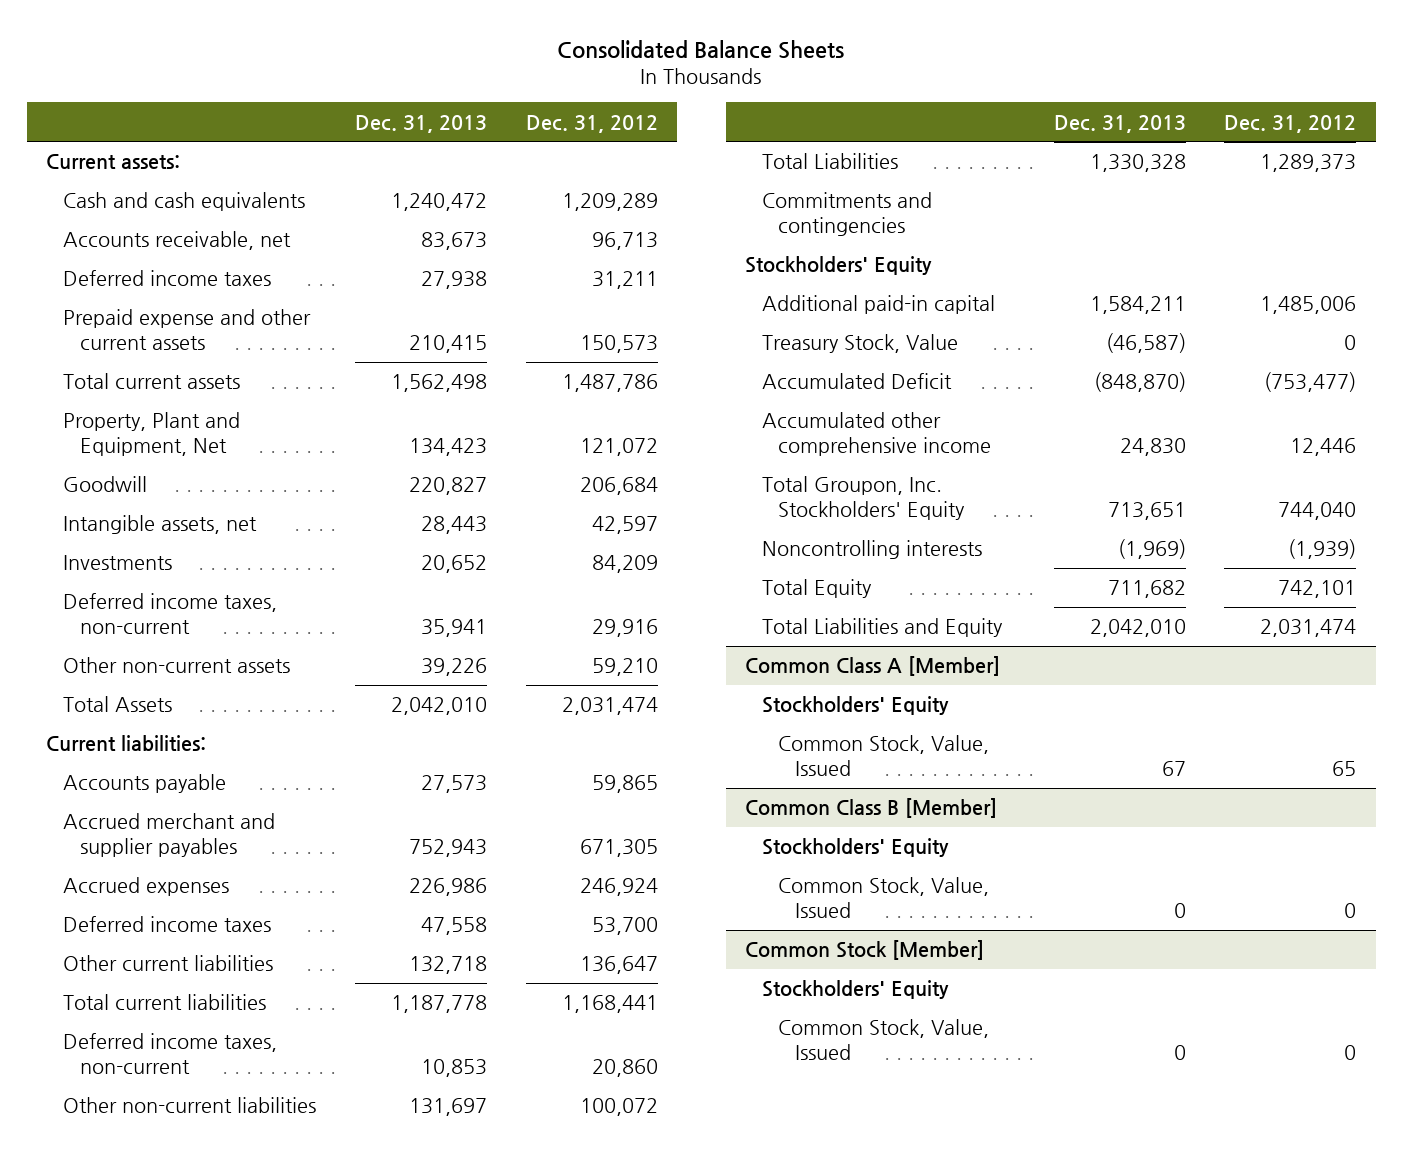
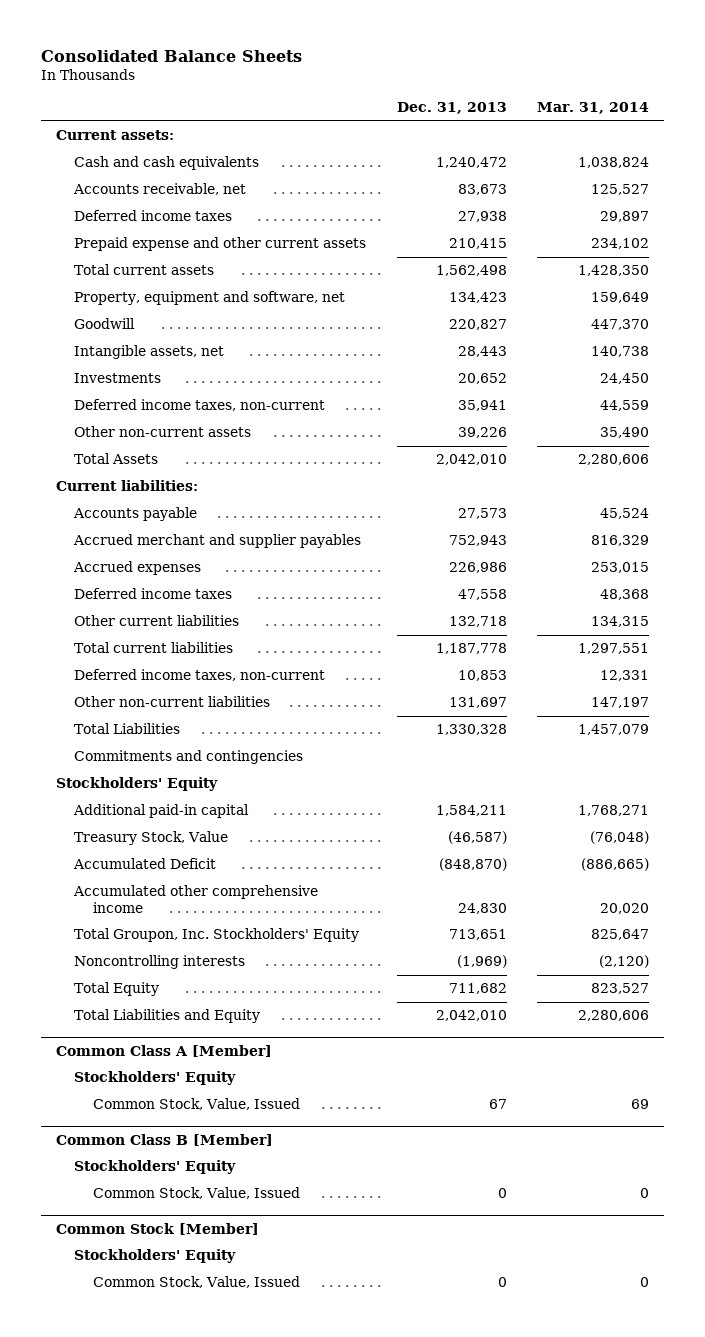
[525,114,658,133] Dec. 31, 2012 -> none
none -> [536,102,649,115] Mar. 31, 2014
[63,412,241,457] Property, Plant and Equipment, Net -> [74,291,346,306] Property, equipment and software, net

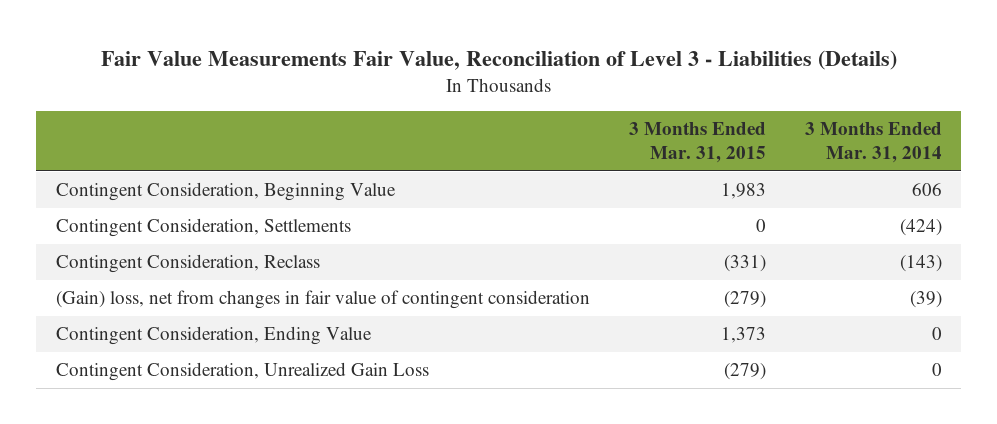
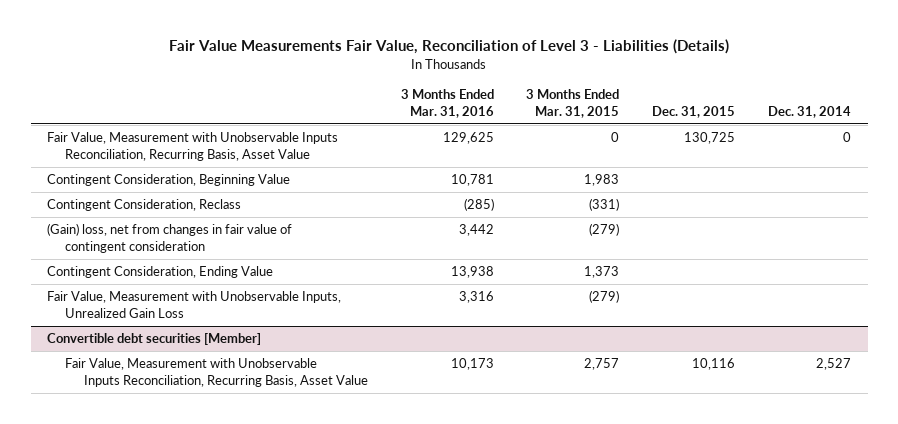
[804,122,942,163] 3 Months Ended Mar. 31, 2014 -> none
none -> [400,89,494,119] 3 Months Ended Mar. 31, 2016
none -> [652,106,736,119] Dec. 31, 2015
none -> [768,106,852,119] Dec. 31, 2014
none -> [47,132,339,162] Fair Value, Measurement with Unobservable Inputs Reconciliation, Recurring Basis, Asset Value
[55,218,351,238] Contingent Consideration, Settlements -> none
[55,362,429,382] Contingent Consideration, Unrealized Gain Loss -> [47,291,342,319] Fair Value, Measurement with Unobservable Inputs, Unrealized Gain Loss
none -> [47,333,262,346] Convertible debt securities [Member]
none -> [65,358,368,388] Fair Value, Measurement with Unobservable Inputs Reconciliation, Recurring Basis, Asset Value

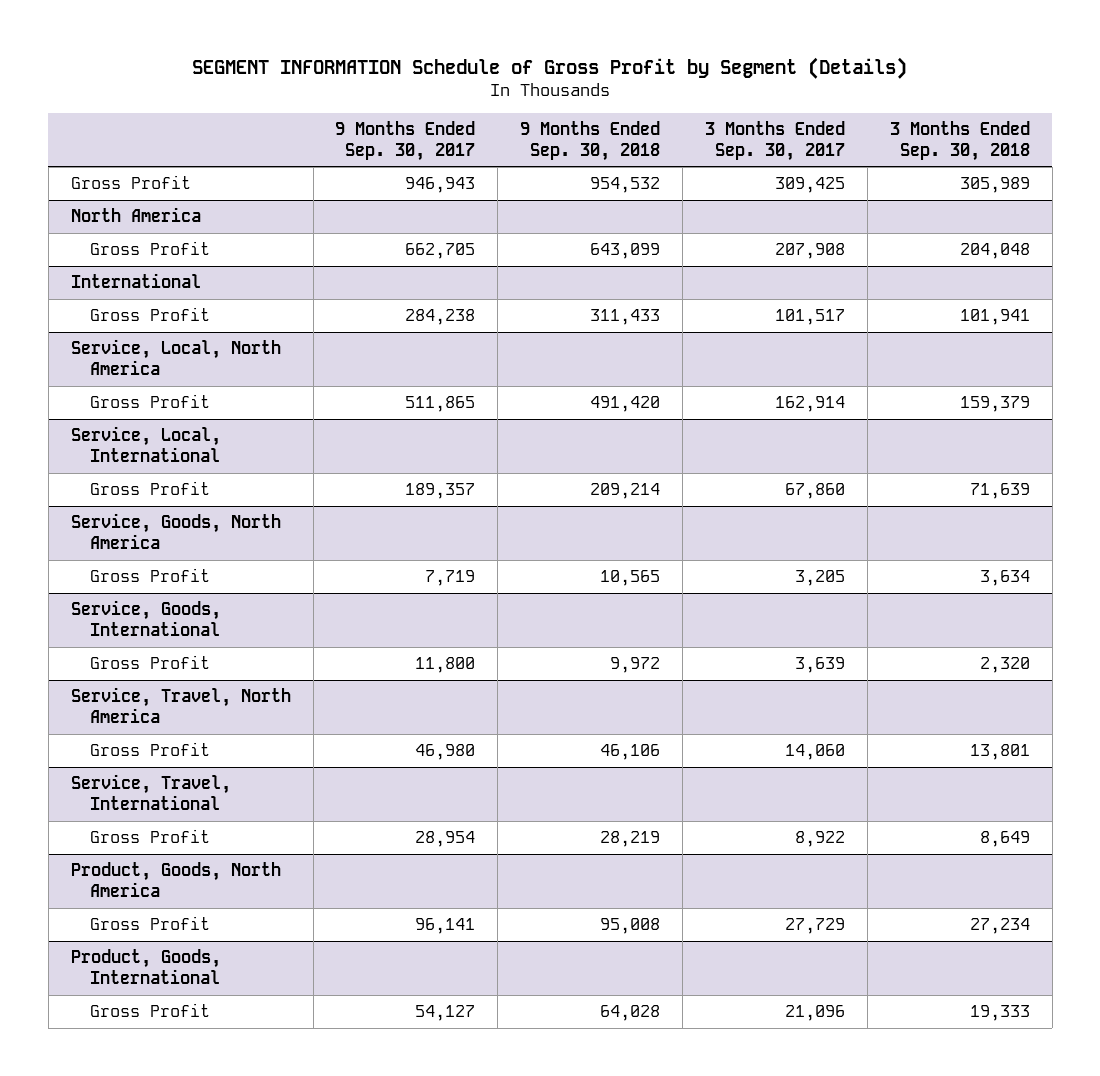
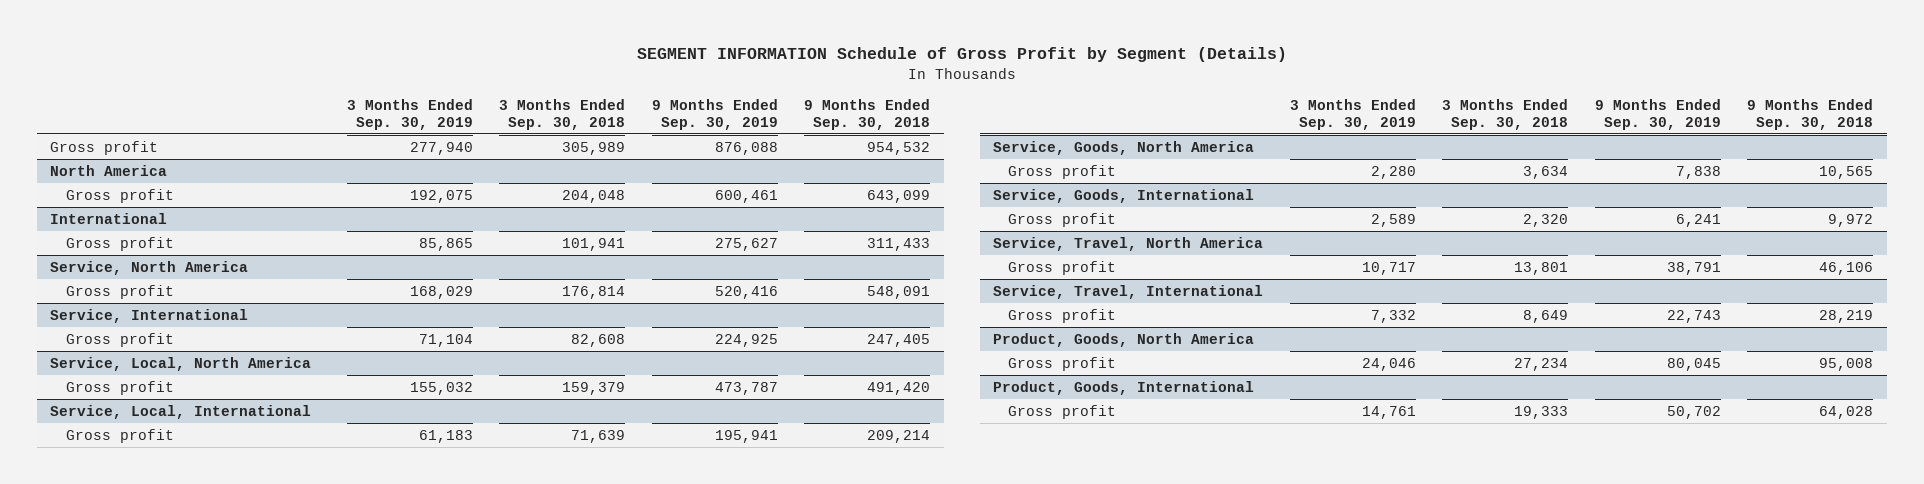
[335,121,476,161] 9 Months Ended Sep. 30, 2017 -> none
[705,121,846,161] 3 Months Ended Sep. 30, 2017 -> none
none -> [346,98,473,130] 3 Months Ended Sep. 30, 2019
none -> [651,98,778,130] 9 Months Ended Sep. 30, 2019
[70,175,191,190] Gross Profit -> [50,140,159,155] Gross profit
[89,241,210,256] Gross Profit -> [65,188,174,203] Gross profit
[89,307,210,322] Gross Profit -> [65,236,174,251] Gross profit
none -> [50,260,249,275] Service, North America
none -> [65,284,174,299] Gross profit
none -> [50,308,249,323] Service, International
none -> [65,332,174,347] Gross profit
[89,394,210,409] Gross Profit -> [65,380,174,395] Gross profit
[89,481,210,496] Gross Profit -> [65,428,174,443] Gross profit
[89,568,210,583] Gross Profit -> [1008,164,1117,179] Gross profit
[89,655,210,670] Gross Profit -> [1008,212,1117,227] Gross profit
[89,742,210,757] Gross Profit -> [1008,260,1117,275] Gross profit
[89,829,210,844] Gross Profit -> [1008,308,1117,323] Gross profit
[89,916,210,931] Gross Profit -> [1008,356,1117,371] Gross profit
[89,1003,210,1018] Gross Profit -> [1008,404,1117,419] Gross profit

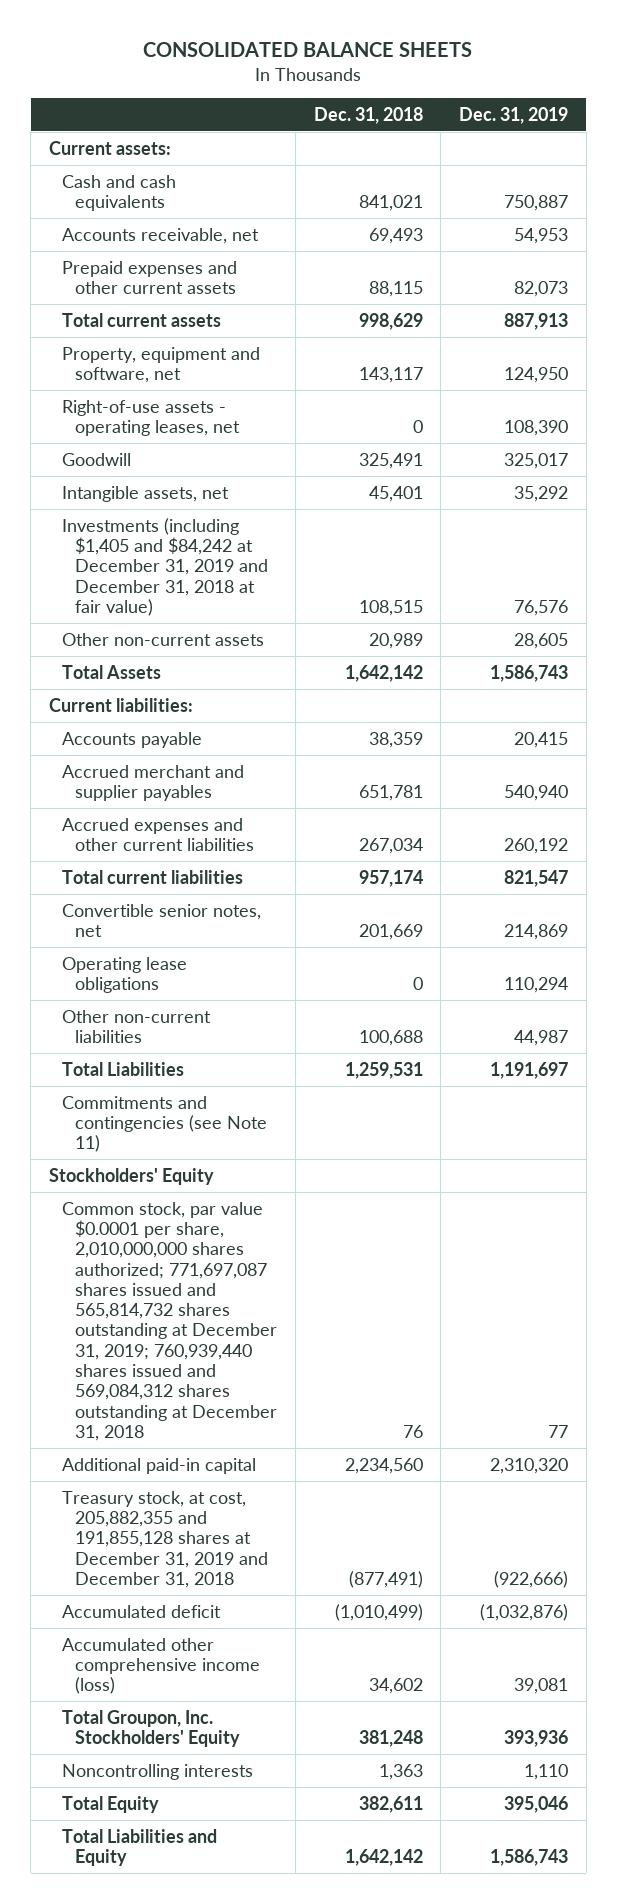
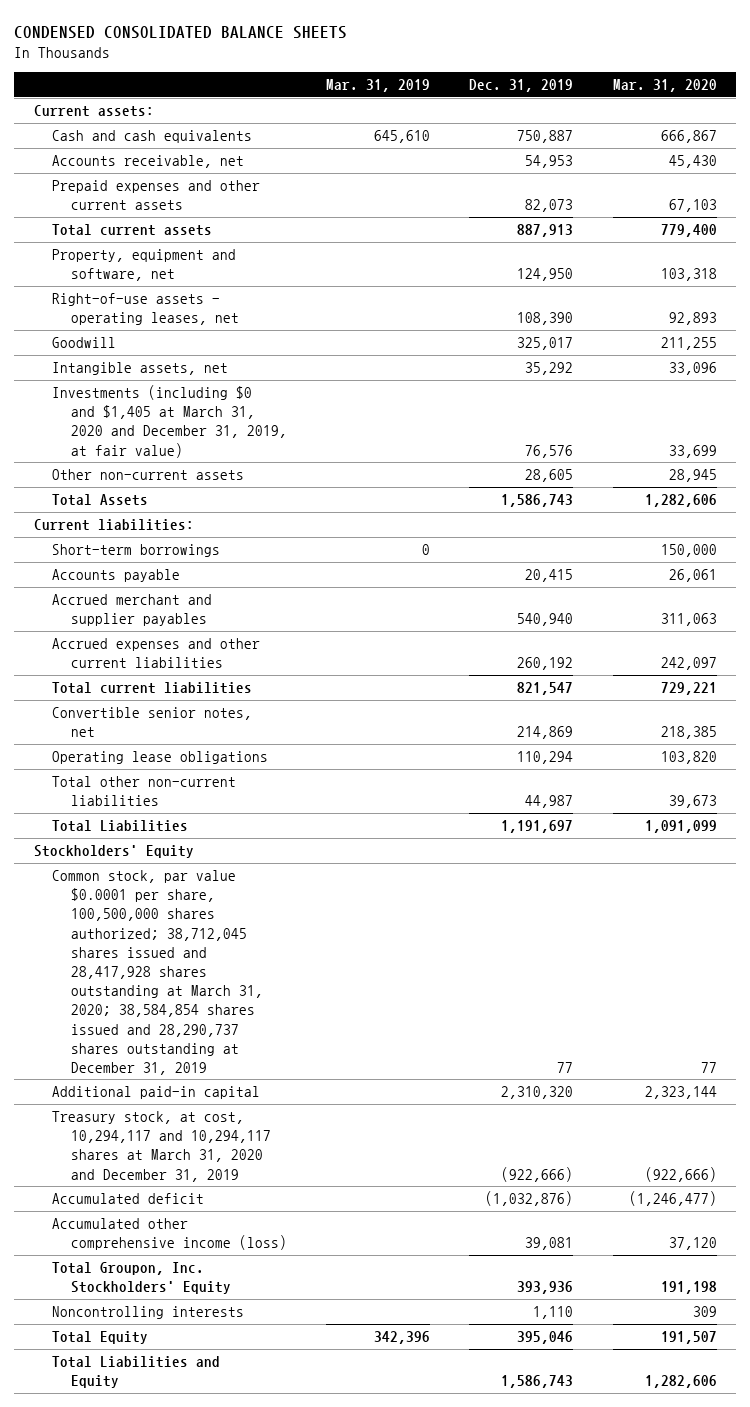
[143,42,473,58] CONSOLIDATED BALANCE SHEETS -> [13,26,347,40] CONDENSED CONSOLIDATED BALANCE SHEETS
[313,106,423,124] Dec. 31, 2018 -> none
none -> [326,79,431,93] Mar. 31, 2019
none -> [612,79,717,93] Mar. 31, 2020
[61,517,268,616] Investments (including $1,405 and $84,242 at December 31, 2019 and December 31, 2018 at fair value) -> [52,385,287,458] Investments (including $0 and $1,405 at March 31, 2020 and December 31, 2019, at fair value)
none -> [52,544,221,558] Short-term borrowings
[61,1009,211,1043] Other non-current liabilities -> [52,776,237,807] Total other non-current liabilities
[61,1095,267,1153] Commitments and contingencies (see Note 11) -> none
[61,1201,277,1442] Common stock, par value $0.0001 per share, 2,010,000,000 shares authorized; 771,697,087 shares issued and 565,814,732 shares outstanding at December 31, 2019; 760,939,440 shares issued and 569,084,312 shares outstanding at December 31, 2018 -> [52,870,263,1075] Common stock, par value $0.0001 per share, 100,500,000 shares authorized; 38,712,045 shares issued and 28,417,928 shares outstanding at March 31, 2020; 38,584,854 shares issued and 28,290,737 shares outstanding at December 31, 2019
[61,1490,268,1588] Treasury stock, at cost, 205,882,355 and 191,855,128 shares at December 31, 2019 and December 31, 2018 -> [52,1111,271,1182] Treasury stock, at cost, 10,294,117 and 10,294,117 shares at March 31, 2020 and December 31, 2019

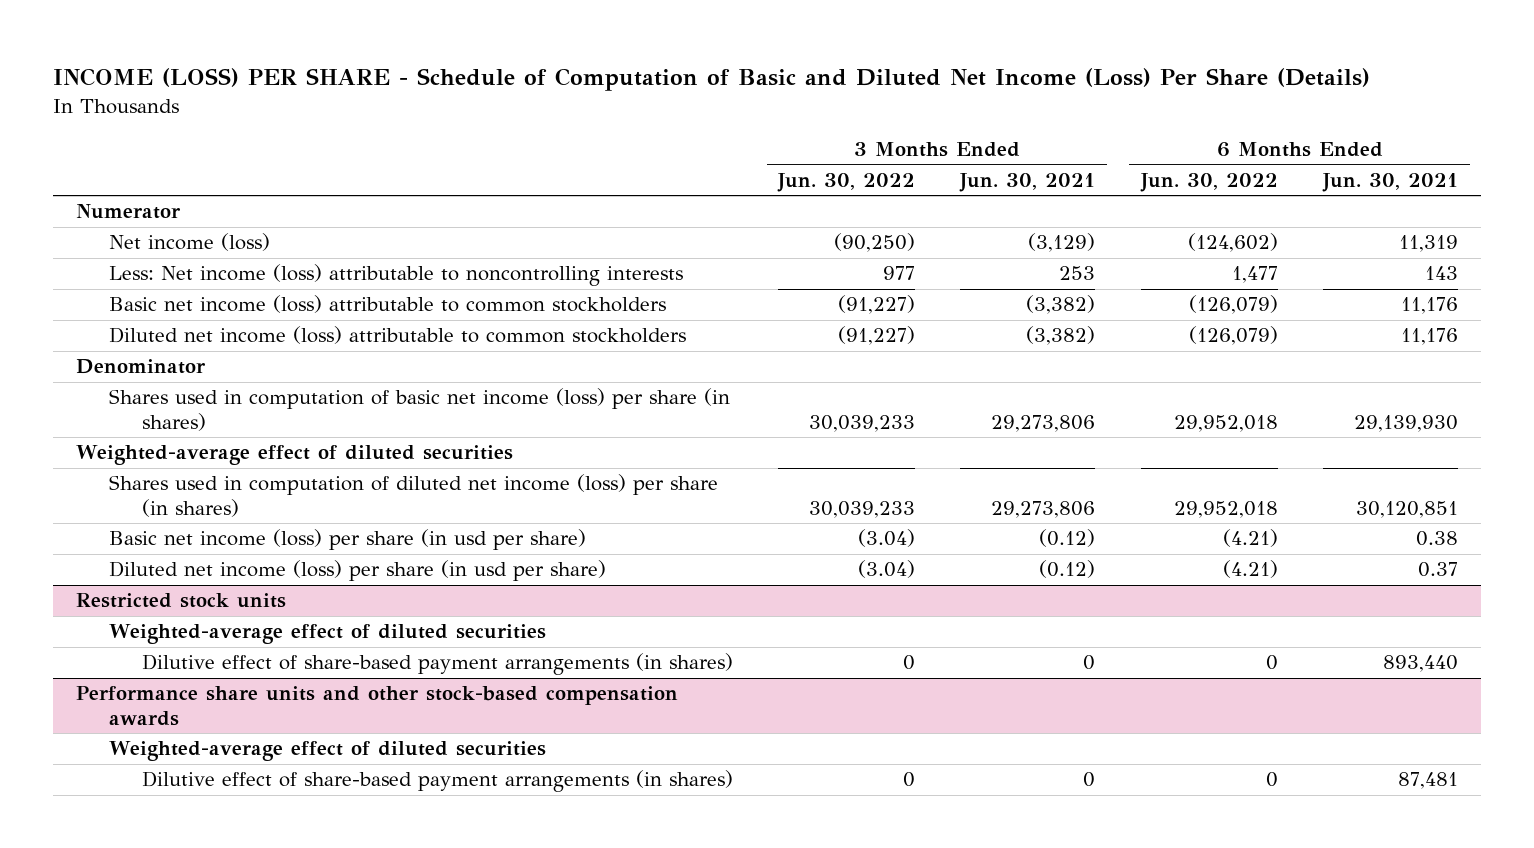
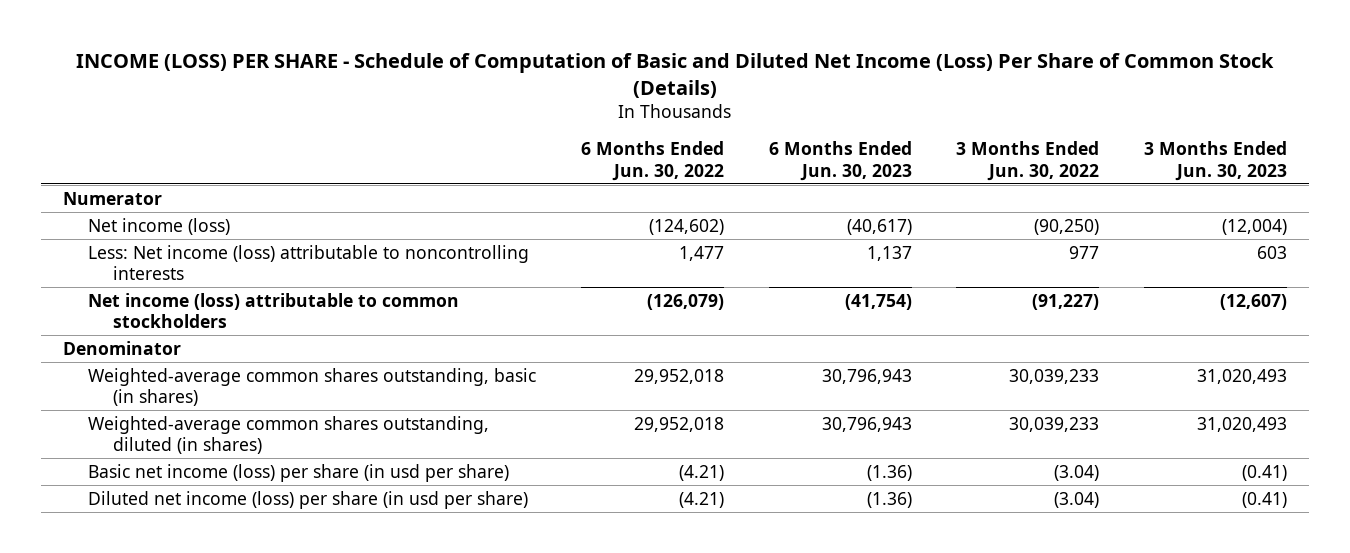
[53,68,1371,92] INCOME (LOSS) PER SHARE - Schedule of Computation of Basic and Diluted Net Income (Loss) Per Share (Details) -> [76,52,1275,98] INCOME (LOSS) PER SHARE - Schedule of Computation of Basic and Diluted Net Income (Loss) Per Share of Common Stock (Details)
[959,172,1096,192] Jun. 30, 2021 -> none
[1322,172,1459,192] Jun. 30, 2021 -> none
none -> [768,141,912,181] 6 Months Ended Jun. 30, 2023
none -> [1143,141,1287,181] 3 Months Ended Jun. 30, 2023
[108,326,686,345] Diluted net income (loss) attributable to common stockholders -> none
[108,295,666,314] Basic net income (loss) attributable to common stockholders -> [88,292,460,329] Net income (loss) attributable to common stockholders
[76,445,514,466] Weighted-average effect of diluted securities -> none
[108,388,730,432] Shares used in computation of basic net income (loss) per share (in shares) -> [88,367,537,407] Weighted-average common shares outstanding, basic (in shares)
[108,474,718,518] Shares used in computation of diluted net income (loss) per share (in shares) -> [88,415,490,455] Weighted-average common shares outstanding, diluted (in shares)
[76,593,287,609] Restricted stock units -> none
[108,624,546,645] Weighted-average effect of diluted securities -> none
[141,653,733,676] Dilutive effect of share-based payment arrangements (in shares) -> none
[76,686,679,727] Performance share units and other stock-based compensation awards -> none
[108,741,546,762] Weighted-average effect of diluted securities -> none
[141,770,733,793] Dilutive effect of share-based payment arrangements (in shares) -> none

